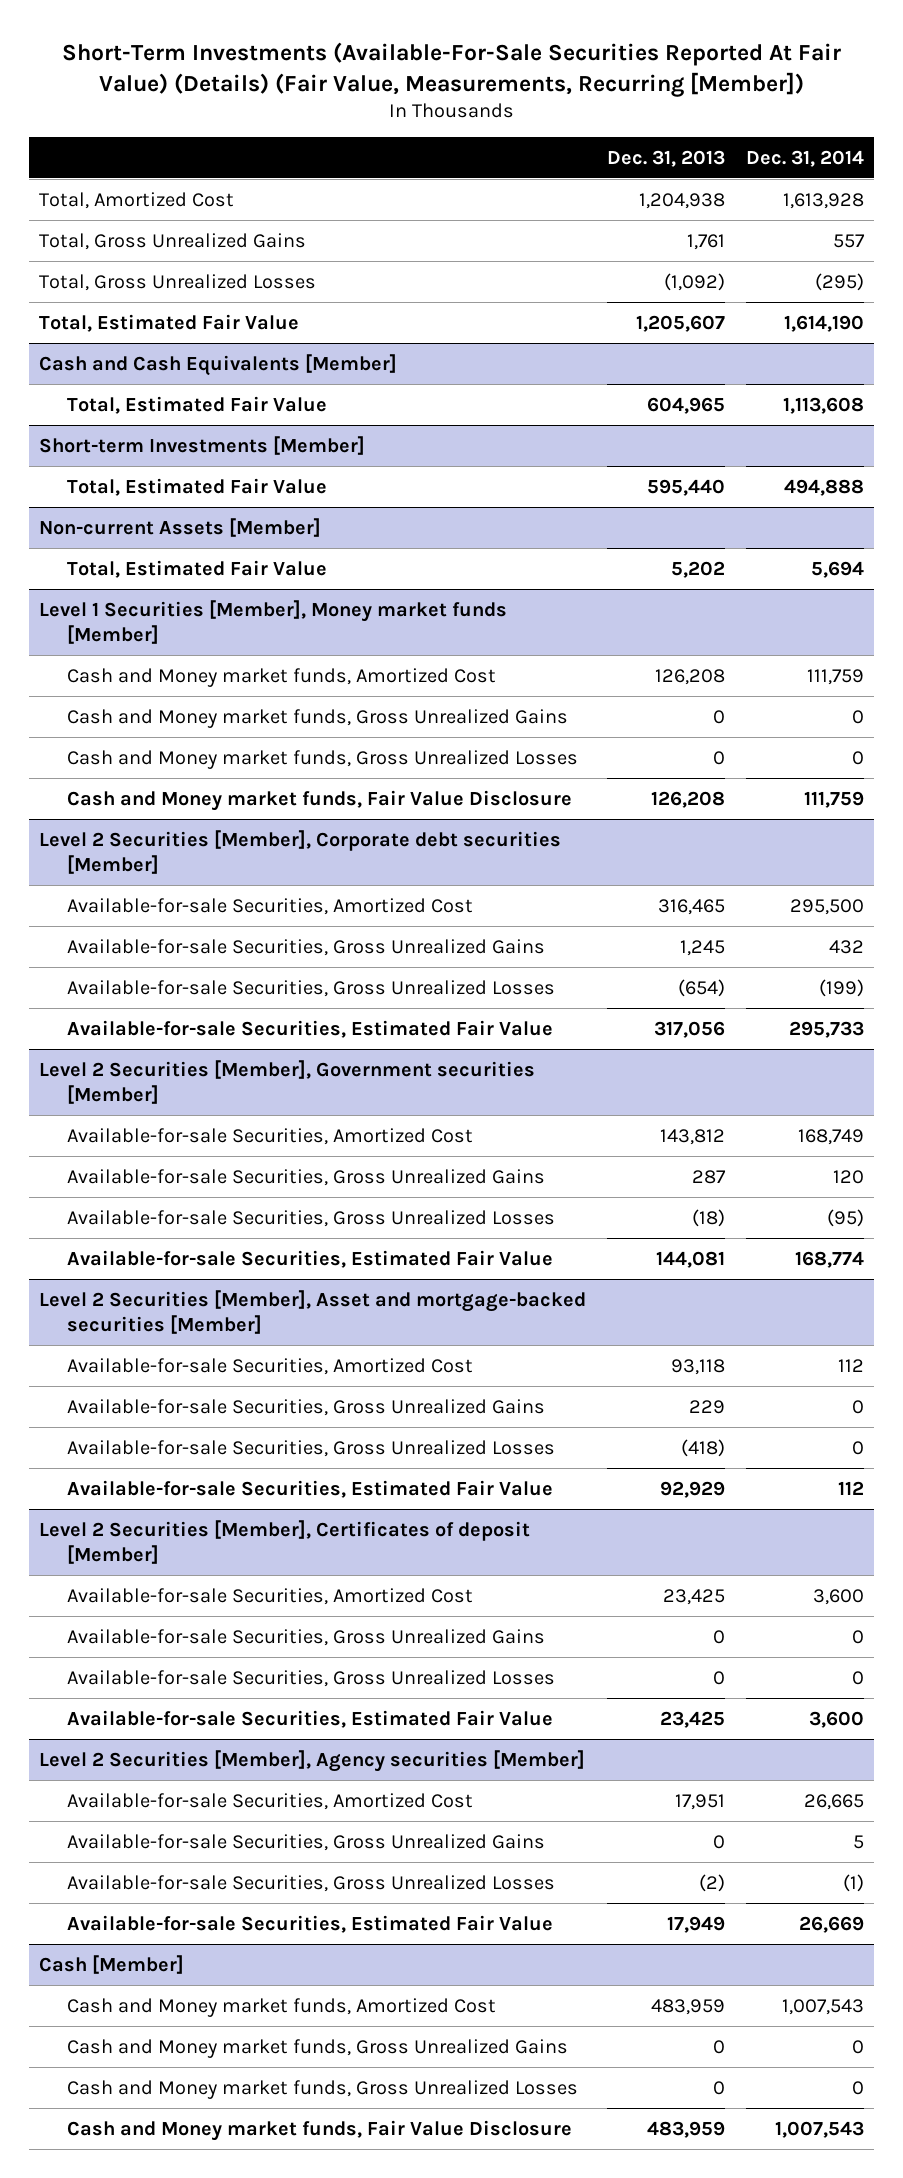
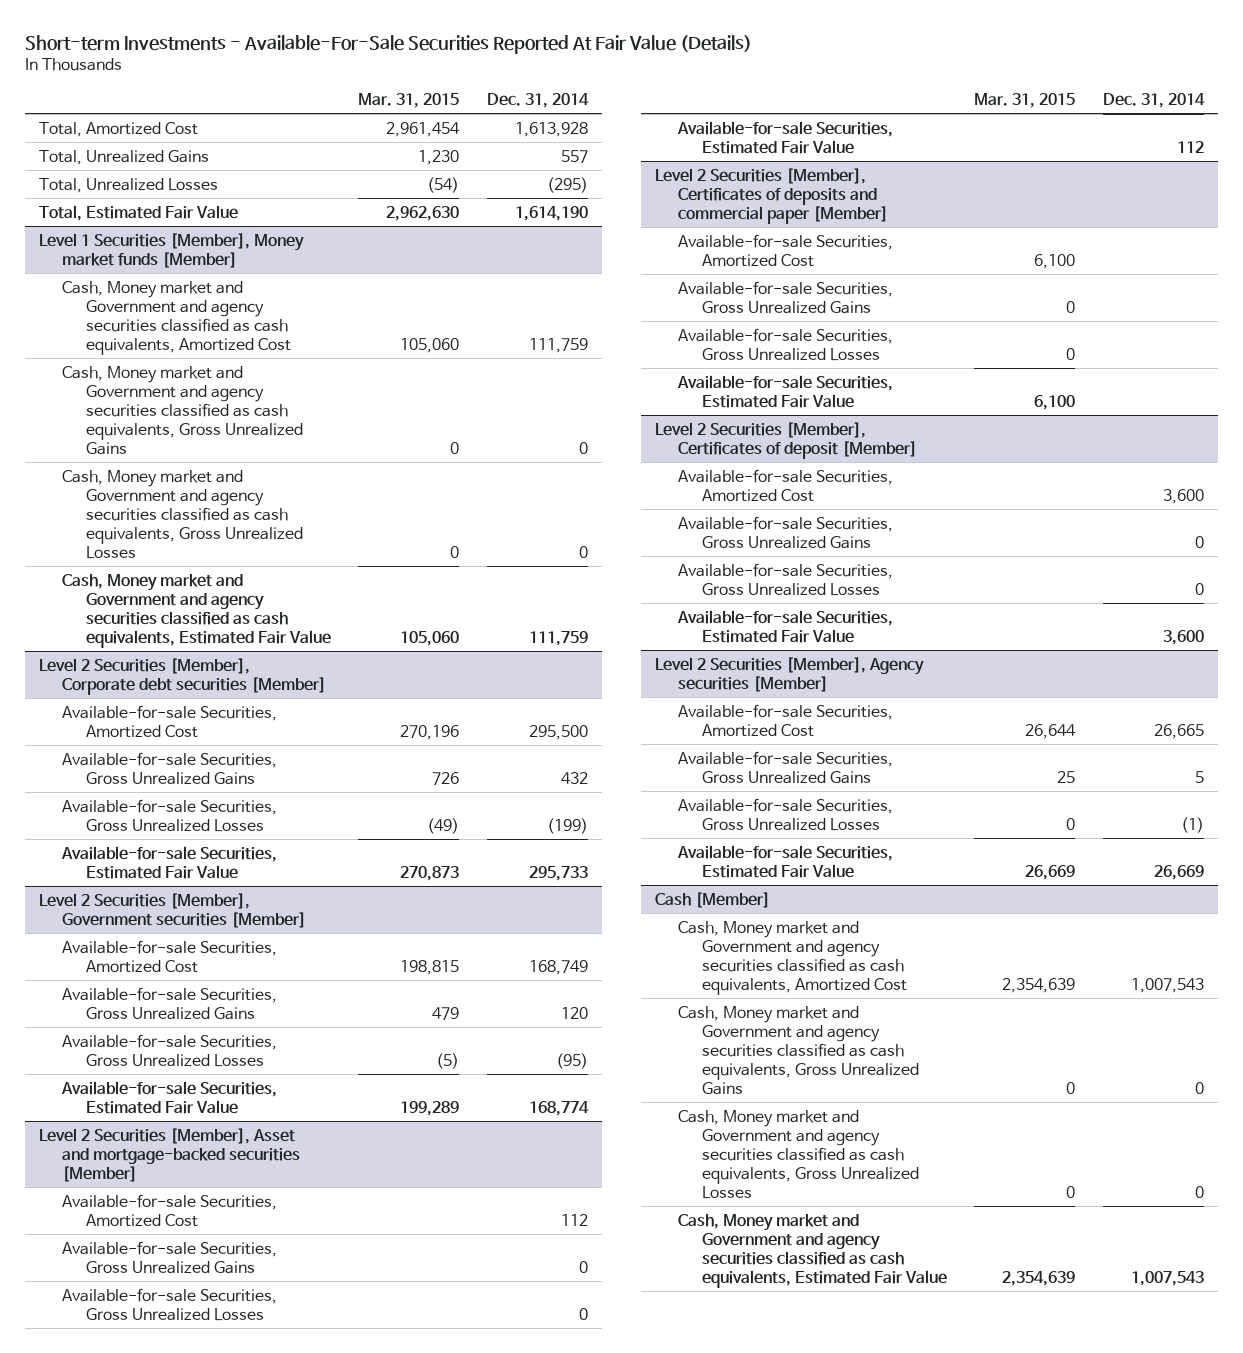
[61,41,841,97] Short-Term Investments (Available-For-Sale Securities Reported At Fair Value) (Details) (Fair Value, Measurements, Recurring [Member]) -> [24,34,752,54] Short-term Investments - Available-For-Sale Securities Reported At Fair Value (Details)
[607,149,726,167] Dec. 31, 2013 -> none
none -> [358,92,460,108] Mar. 31, 2015
[39,232,307,250] Total, Gross Unrealized Gains -> [38,149,209,165] Total, Unrealized Gains
[39,273,317,291] Total, Gross Unrealized Losses -> [38,177,218,193] Total, Unrealized Losses
[39,353,398,376] Cash and Cash Equivalents [Member] -> none
[67,395,328,414] Total, Estimated Fair Value -> none
[39,435,366,455] Short-term Investments [Member] -> none
[67,477,328,496] Total, Estimated Fair Value -> none
[39,517,322,537] Non-current Assets [Member] -> none
[67,559,328,578] Total, Estimated Fair Value -> none
[67,667,497,687] Cash and Money market funds, Amortized Cost -> [62,280,291,355] Cash, Money market and Government and agency securities classified as cash equivalents, Amortized Cost
[67,708,569,728] Cash and Money market funds, Gross Unrealized Gains -> [62,365,303,455] Cash, Money market and Government and agency securities classified as cash equivalents, Gross Unrealized Gains
[67,749,579,769] Cash and Money market funds, Gross Unrealized Losses -> [62,469,303,559] Cash, Money market and Government and agency securities classified as cash equivalents, Gross Unrealized Losses
[67,789,573,811] Cash and Money market funds, Fair Value Disclosure -> [62,573,331,648] Cash, Money market and Government and agency securities classified as cash equivalents, Estimated Fair Value
none -> [654,167,889,224] Level 2 Securities [Member], Certificates of deposits and commercial paper [Member]
none -> [678,233,894,267] Available-for-sale Securities, Amortized Cost
none -> [678,280,894,314] Available-for-sale Securities, Gross Unrealized Gains
none -> [678,327,894,361] Available-for-sale Securities, Gross Unrealized Losses
none -> [677,374,894,408] Available-for-sale Securities, Estimated Fair Value
[67,1997,497,2017] Cash and Money market funds, Amortized Cost -> [678,920,907,995] Cash, Money market and Government and agency securities classified as cash equivalents, Amortized Cost
[67,2038,569,2058] Cash and Money market funds, Gross Unrealized Gains -> [678,1005,919,1095] Cash, Money market and Government and agency securities classified as cash equivalents, Gross Unrealized Gains
[67,2079,579,2099] Cash and Money market funds, Gross Unrealized Losses -> [678,1109,919,1199] Cash, Money market and Government and agency securities classified as cash equivalents, Gross Unrealized Losses
[67,2119,573,2141] Cash and Money market funds, Fair Value Disclosure -> [678,1213,947,1288] Cash, Money market and Government and agency securities classified as cash equivalents, Estimated Fair Value

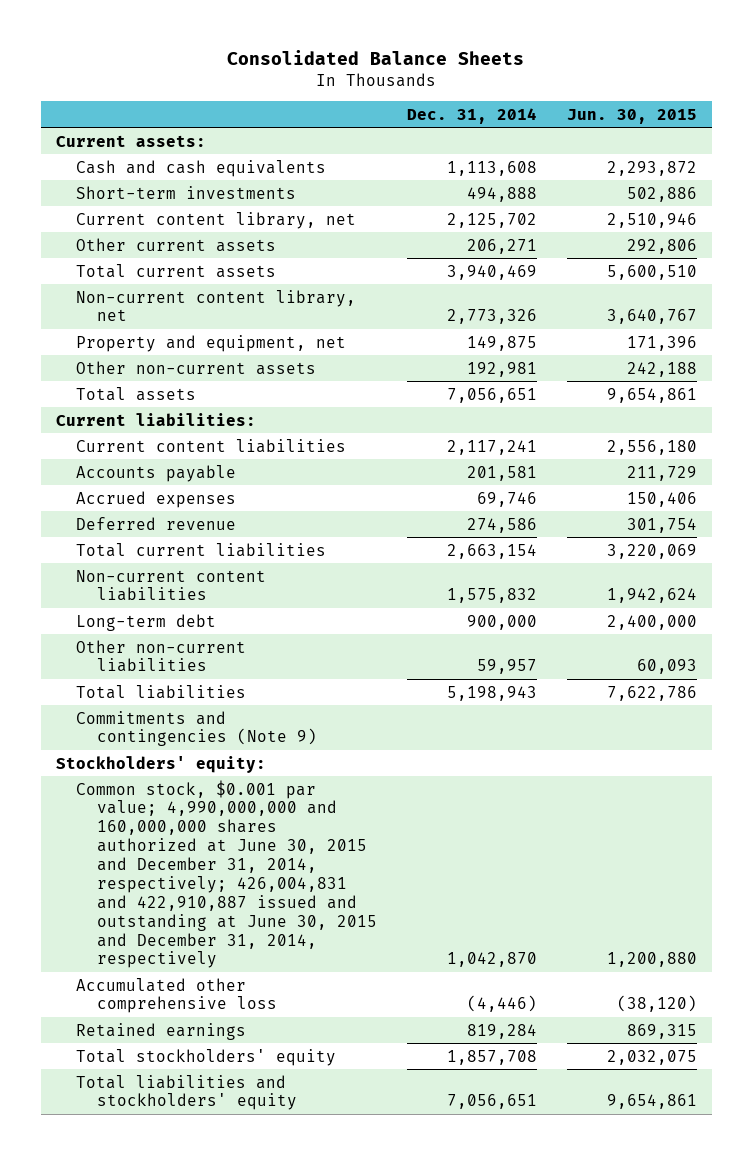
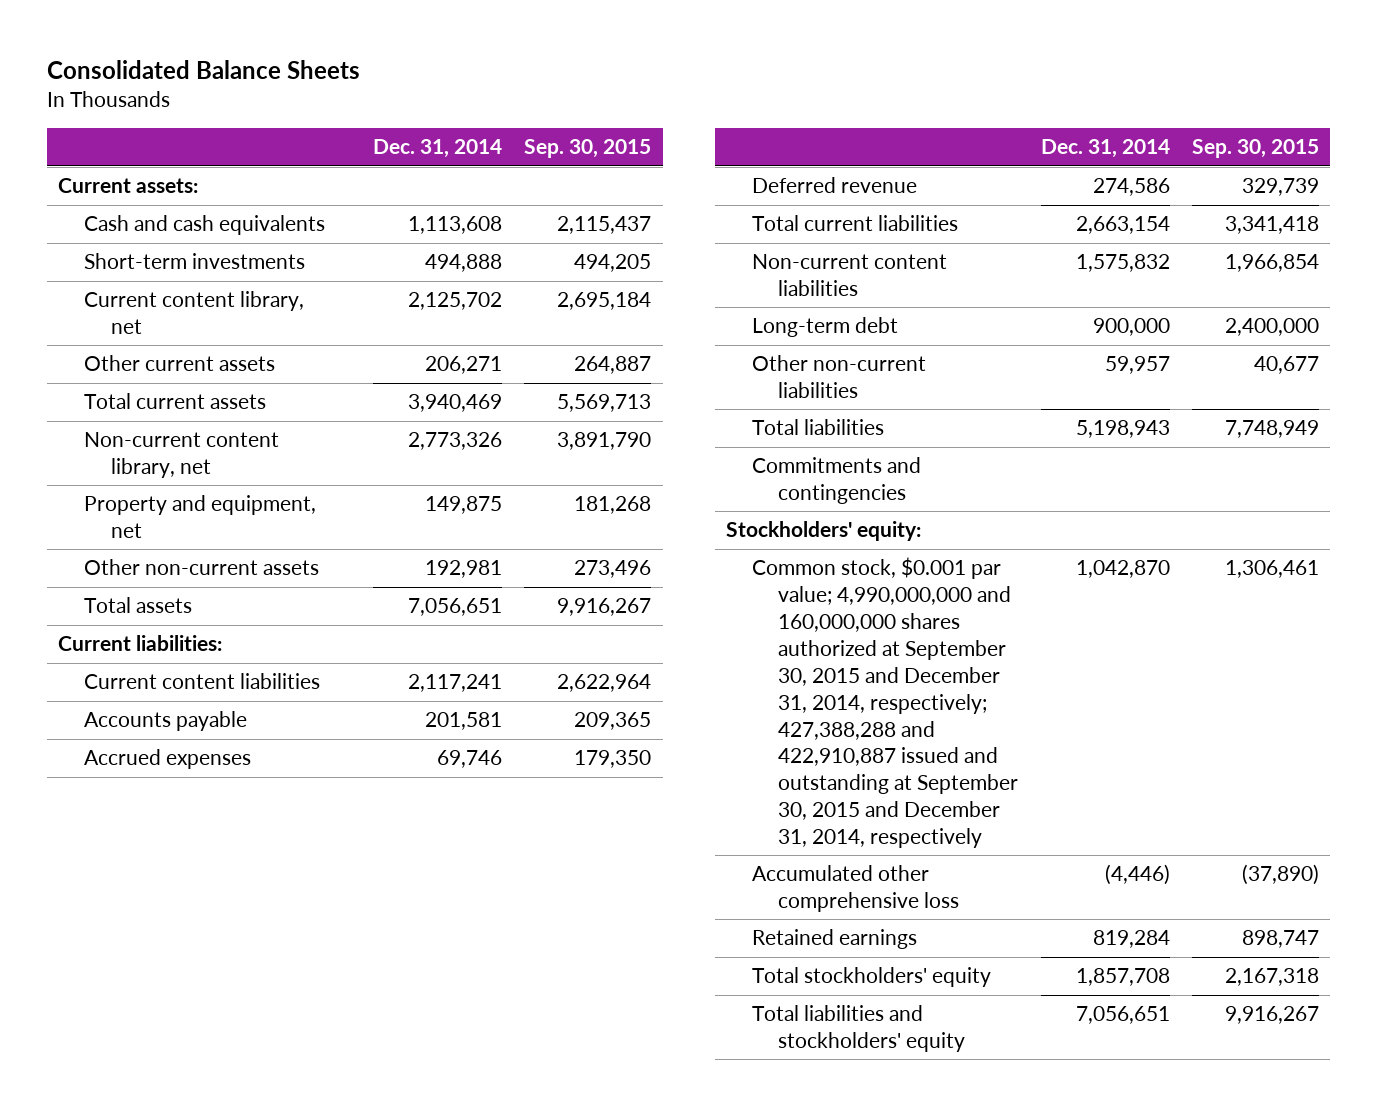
[566,108,697,124] Jun. 30, 2015 -> none
none -> [524,139,652,159] Sep. 30, 2015
[76,710,318,747] Commitments and contingencies (Note 9) -> [751,457,921,505] Commitments and contingencies
[76,779,378,969] Common stock, $0.001 par value; 4,990,000,000 and 160,000,000 shares authorized at June 30, 2015 and December 31, 2014, respectively; 426,004,831 and 422,910,887 issued and outstanding at June 30, 2015 and December 31, 2014, respectively -> [751,557,1019,849] Common stock, $0.001 par value; 4,990,000,000 and 160,000,000 shares authorized at September 30, 2015 and December 31, 2014, respectively; 427,388,288 and 422,910,887 issued and outstanding at September 30, 2015 and December 31, 2014, respectively

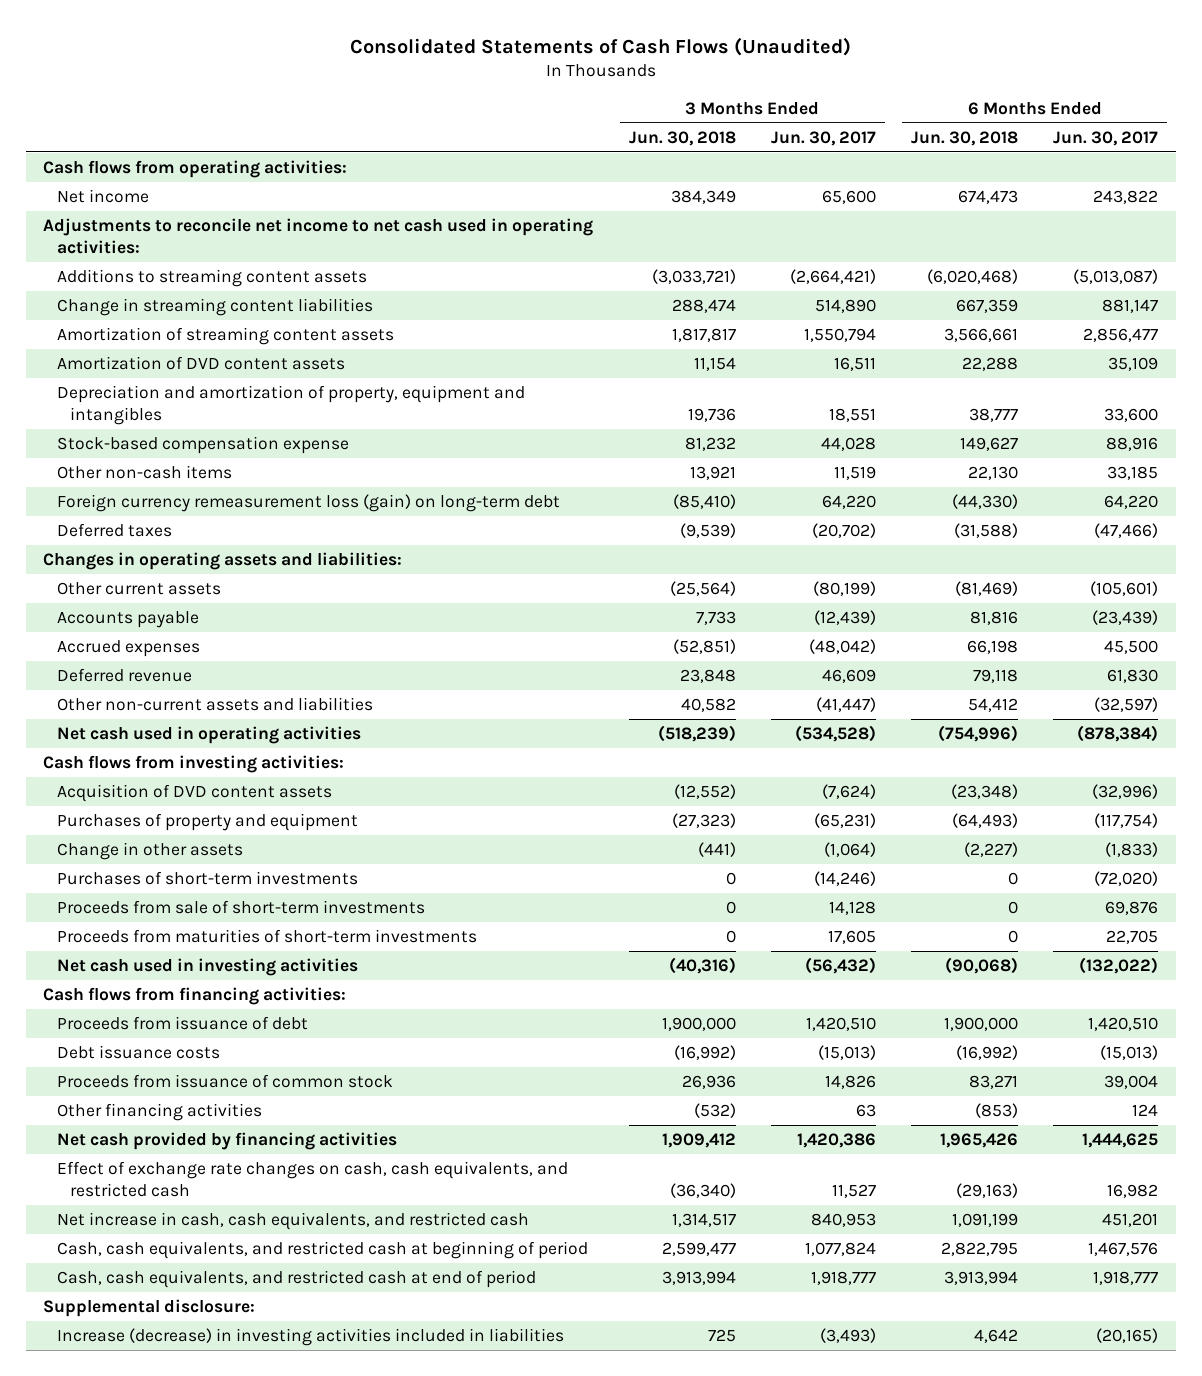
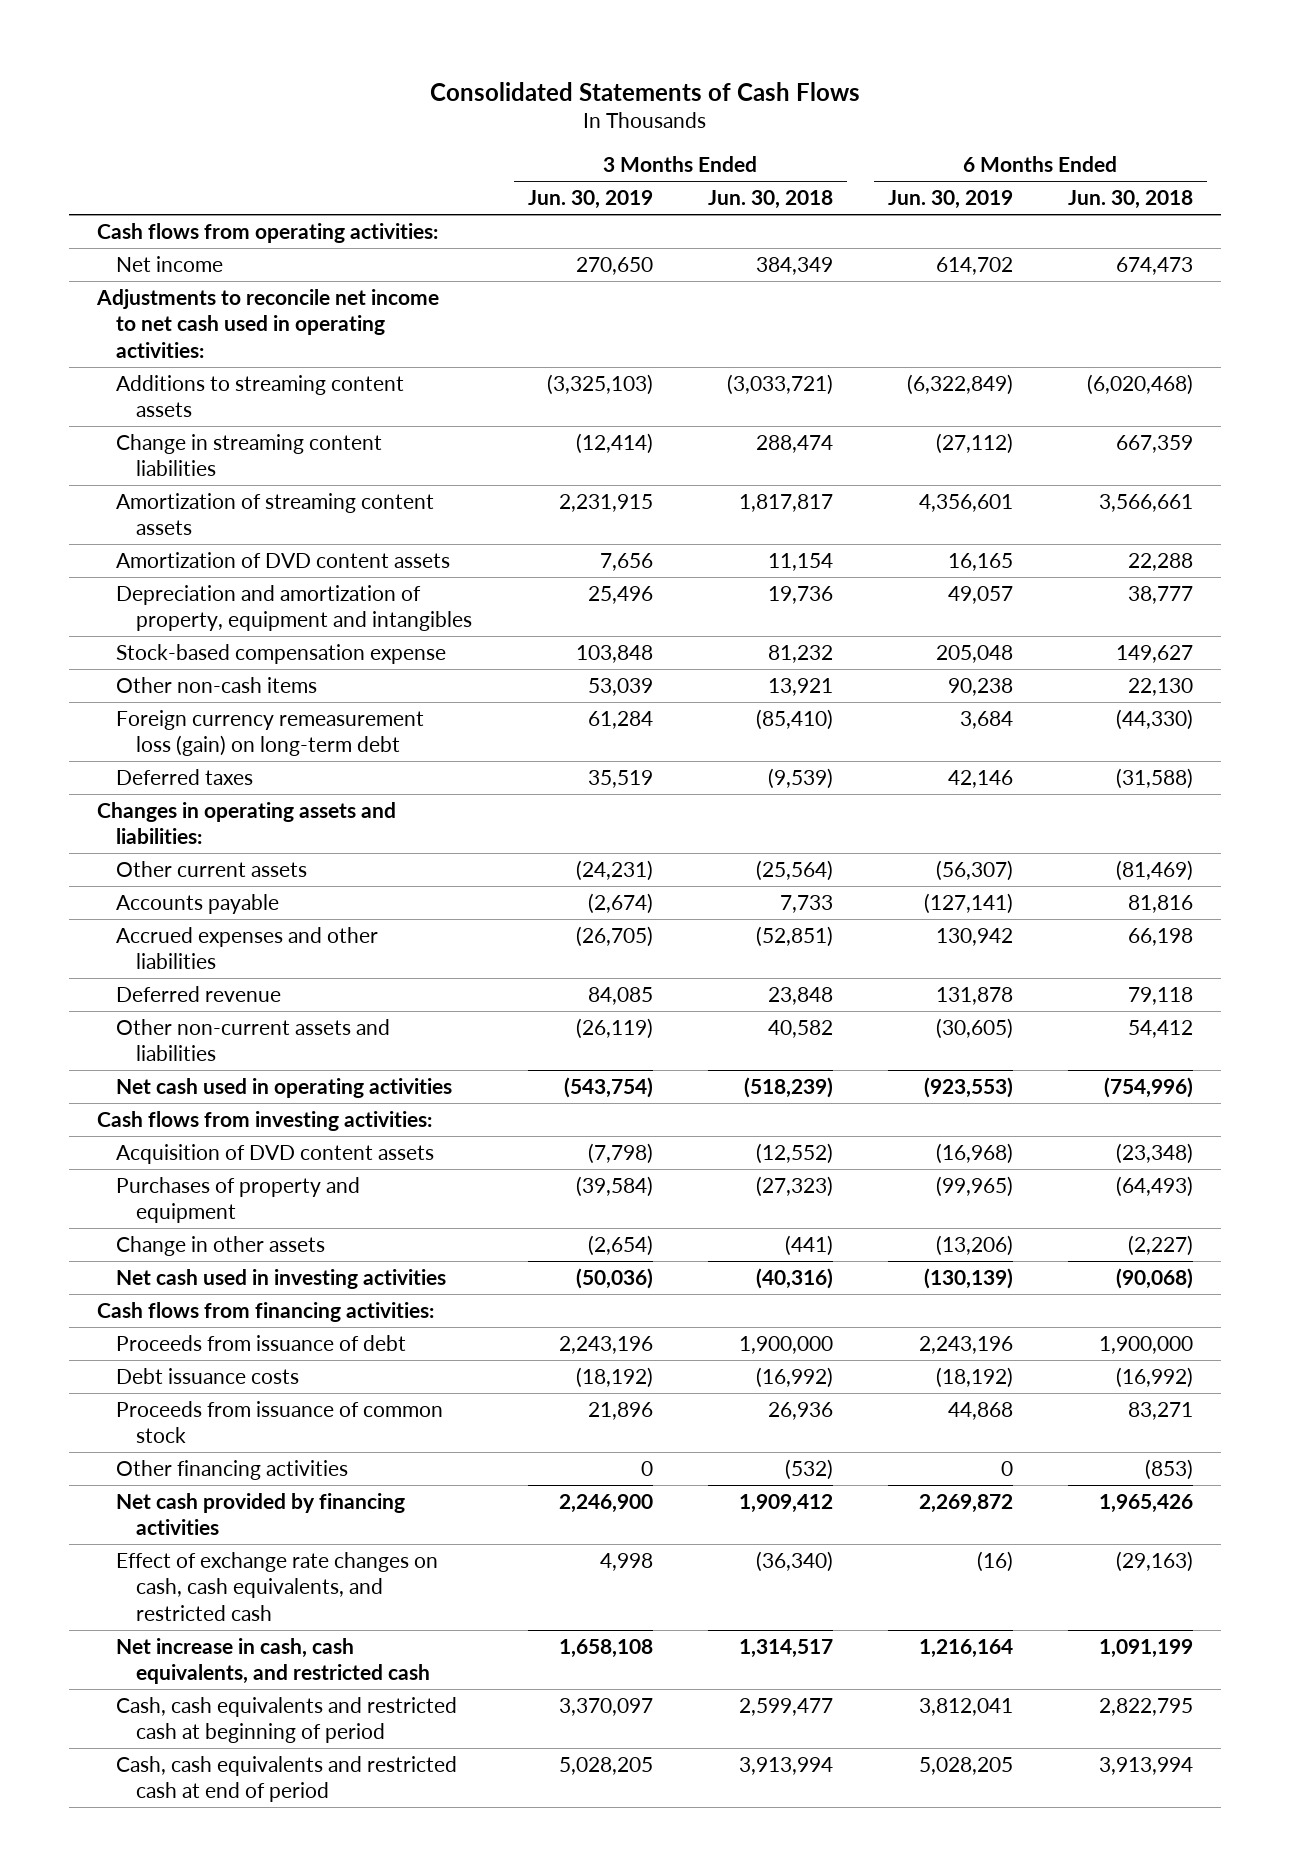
[349,36,851,56] Consolidated Statements of Cash Flows (Unaudited) -> [429,81,860,101] Consolidated Statements of Cash Flows
[770,130,876,146] Jun. 30, 2017 -> none
[1053,130,1159,146] Jun. 30, 2017 -> none
none -> [527,190,653,210] Jun. 30, 2019
none -> [887,190,1013,210] Jun. 30, 2019
[56,640,200,658] Accrued expenses -> [116,926,379,970] Accrued expenses and other liabilities
[56,871,358,886] Purchases of short-term investments -> none
[56,900,425,915] Proceeds from sale of short-term investments -> none
[56,929,477,944] Proceeds from maturities of short-term investments -> none
[43,1299,256,1318] Supplemental disclosure: -> none
[56,1328,564,1347] Increase (decrease) in investing activities included in liabilities -> none
[56,1241,588,1260] Cash, cash equivalents, and restricted cash at beginning of period -> [116,1696,458,1744] Cash, cash equivalents and restricted cash at beginning of period
[56,1270,536,1289] Cash, cash equivalents, and restricted cash at end of period -> [116,1755,458,1803] Cash, cash equivalents and restricted cash at end of period

